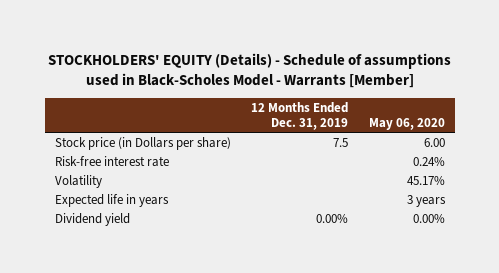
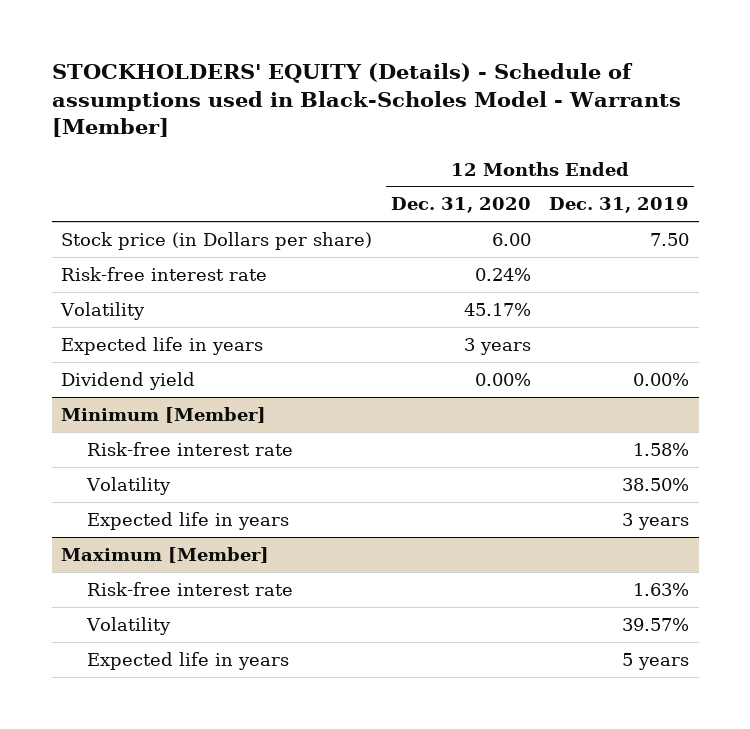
[368,117,445,130] May 06, 2020 -> none
none -> [390,197,531,214] Dec. 31, 2020
[333,137,349,147] 7.5 -> [650,232,690,246] 7.50
none -> [60,406,266,423] Minimum [Member]
none -> [86,441,293,456] Risk-free interest rate
none -> [85,476,171,495] Volatility
none -> [86,511,289,530] Expected life in years
none -> [60,546,269,563] Maximum [Member]
none -> [86,581,293,596] Risk-free interest rate
none -> [85,616,171,635] Volatility
none -> [86,651,289,670] Expected life in years

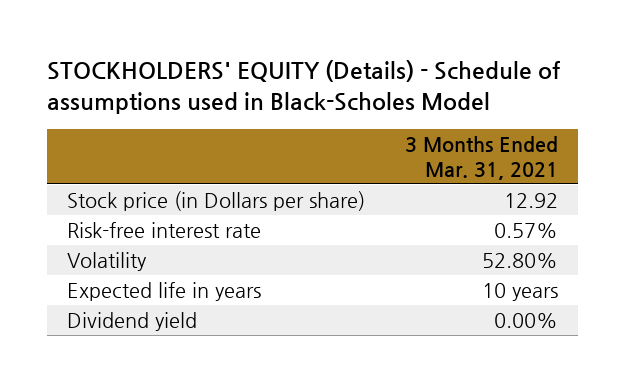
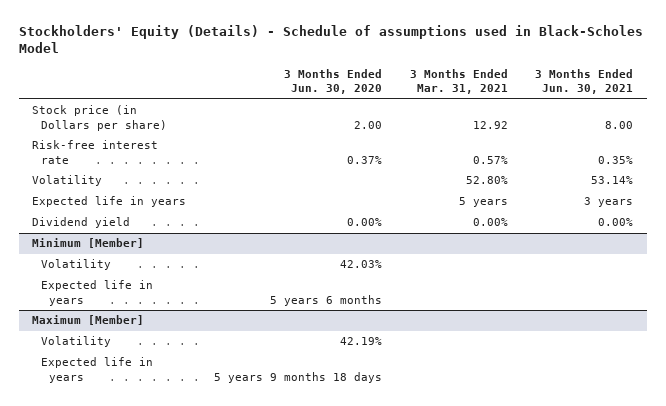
[47,60,562,114] STOCKHOLDERS' EQUITY (Details) - Schedule of assumptions used in Black-Scholes Model -> [18,24,643,53] Stockholders' Equity (Details) - Schedule of assumptions used in Black-Scholes Model
none -> [283,69,382,95] 3 Months Ended Jun. 30, 2020
none -> [535,69,634,95] 3 Months Ended Jun. 30, 2021
[482,283,559,302] 10 years -> [458,197,508,208] 5 years
none -> [32,238,145,249] Minimum [Member]
none -> [40,259,111,271] Volatility
none -> [40,280,153,306] Expected life in years
none -> [32,315,145,326] Maximum [Member]
none -> [40,336,111,348] Volatility
none -> [40,357,153,383] Expected life in years

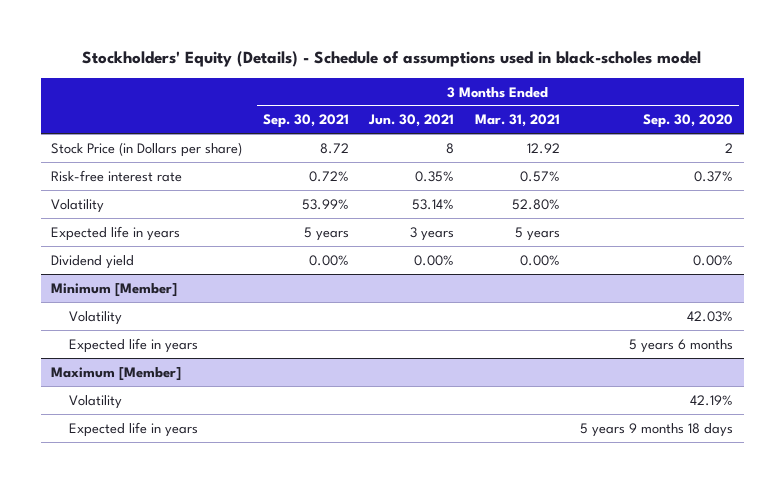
[18,24,643,53] Stockholders' Equity (Details) - Schedule of assumptions used in Black-Scholes Model -> [82,51,702,68] Stockholders' Equity (Details) - Schedule of assumptions used in black-scholes model
[283,69,382,95] 3 Months Ended Jun. 30, 2020 -> none
none -> [262,114,349,129] Sep. 30, 2021
none -> [643,114,734,129] Sep. 30, 2020
[32,105,167,131] Stock price (in Dollars per share) -> [50,141,242,157] Stock Price (in Dollars per share)
[605,120,634,129] 8.00 -> [446,142,455,154] 8

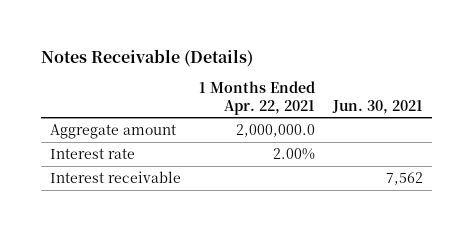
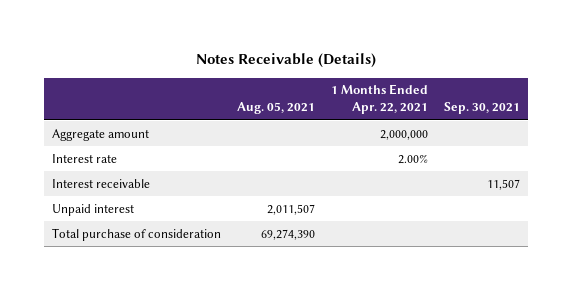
[331,99,423,114] Jun. 30, 2021 -> none
none -> [237,102,316,115] Aug. 05, 2021
none -> [444,102,521,115] Sep. 30, 2021
[235,123,315,137] 2,000,000.0 -> [380,129,429,140] 2,000,000
none -> [52,203,135,216] Unpaid interest
none -> [52,227,222,241] Total purchase of consideration

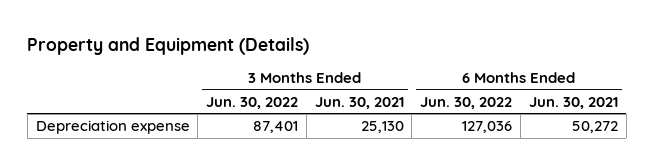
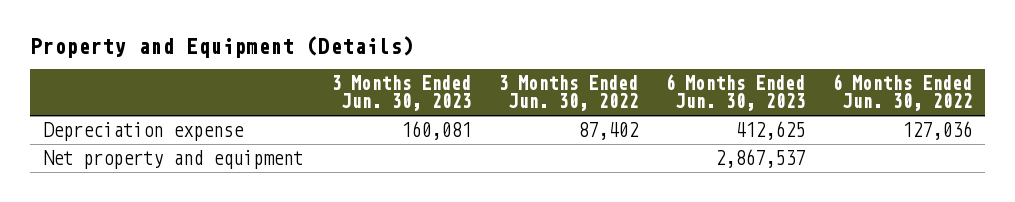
[314,96,404,109] Jun. 30, 2021 -> none
[528,96,618,109] Jun. 30, 2021 -> none
none -> [330,74,471,112] 3 Months Ended Jun. 30, 2023
none -> [664,73,805,112] 6 Months Ended Jun. 30, 2023
[253,121,299,134] 87,401 -> [577,121,639,140] 87,402
none -> [43,149,304,169] Net property and equipment

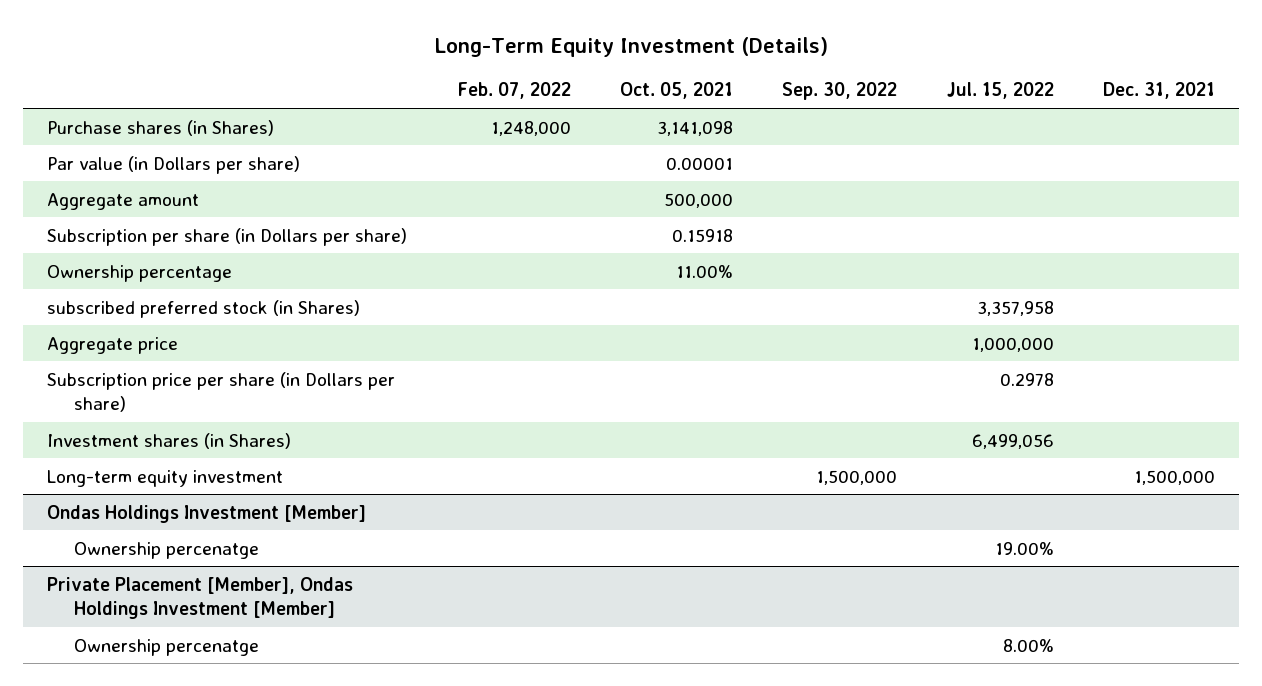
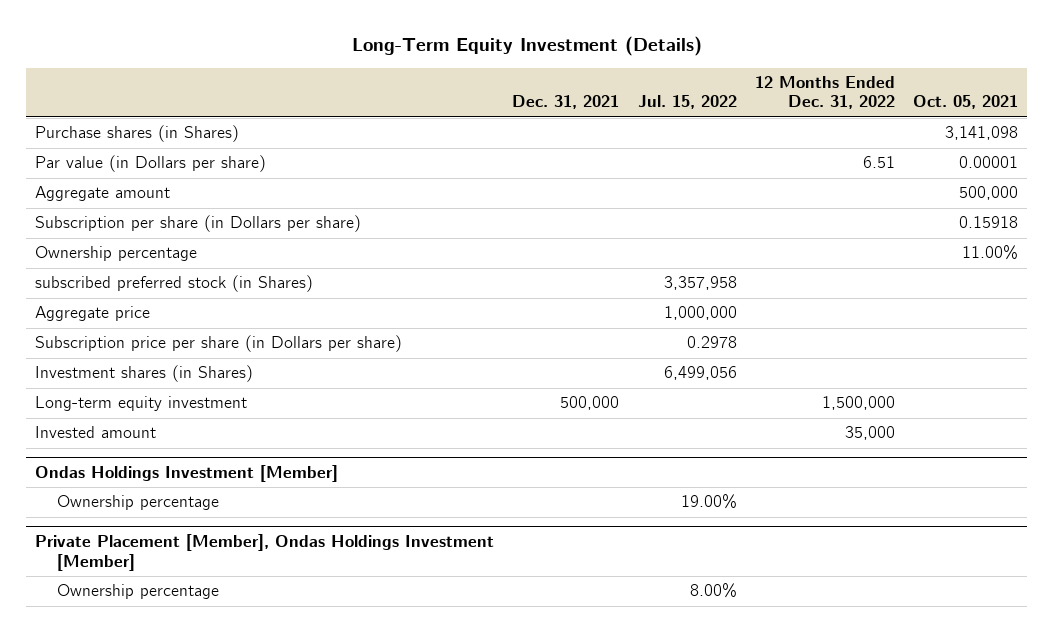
[456,82,571,100] Feb. 07, 2022 -> none
[782,82,898,101] Sep. 30, 2022 -> none
none -> [754,76,895,110] 12 Months Ended Dec. 31, 2022
[1133,469,1215,485] 1,500,000 -> [560,396,620,411] 500,000
none -> [34,426,156,439] Invested amount
[73,541,259,559] Ownership percenatge -> [57,495,220,511] Ownership percentage
[73,638,259,656] Ownership percenatge -> [57,584,220,600] Ownership percentage

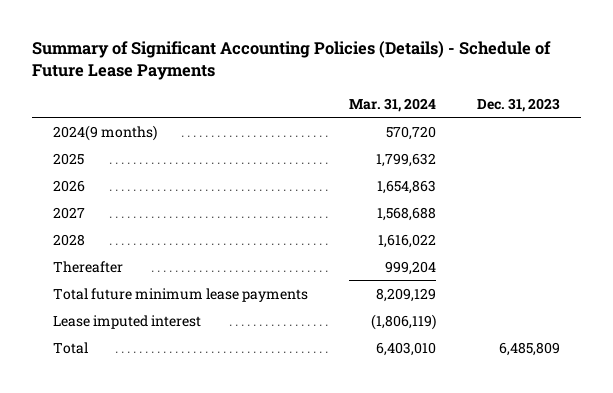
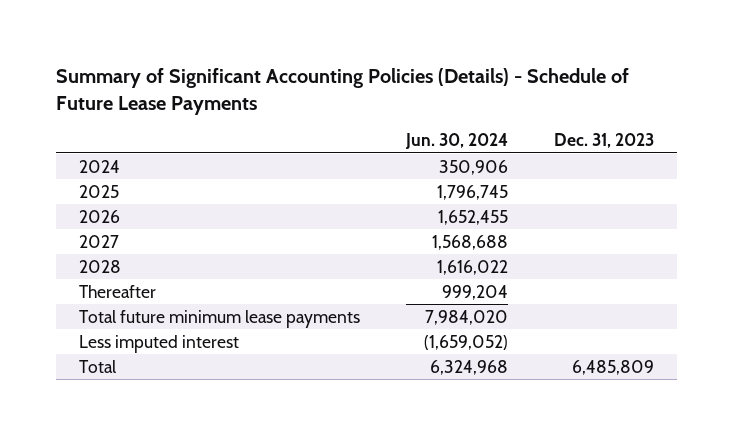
[348,97,436,112] Mar. 31, 2024 -> none
none -> [404,133,508,150] Jun. 30, 2024
[52,124,157,141] 2024(9 months) -> [78,159,120,173] 2024
[52,314,201,329] Lease imputed interest -> [78,334,239,353] Less imputed interest

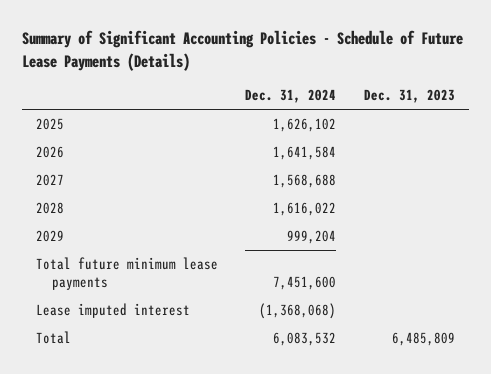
[55,68,629,116] Summary of Significant Accounting Policies (Details) - Schedule of Future Lease Payments -> [21,30,463,71] Summary of Significant Accounting Policies - Schedule of Future Lease Payments (Details)
[404,133,508,150] Jun. 30, 2024 -> none
none -> [245,89,337,104] Dec. 31, 2024
[78,159,120,173] 2024 -> none
[78,284,156,298] Thereafter -> [35,230,64,243] 2029
[78,334,239,353] Less imputed interest -> [35,303,190,319] Lease imputed interest

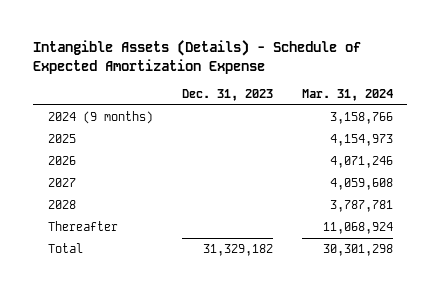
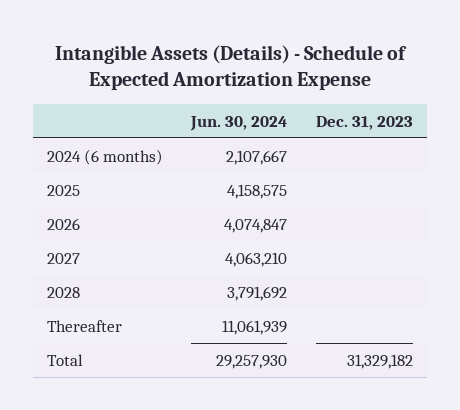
[301,88,393,101] Mar. 31, 2024 -> none
none -> [190,115,288,131] Jun. 30, 2024
[47,111,153,125] 2024 (9 months) -> [47,148,164,165] 2024 (6 months)

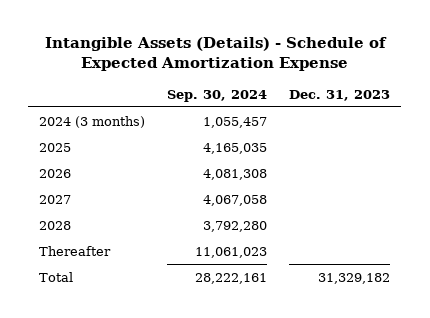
[190,115,288,131] Jun. 30, 2024 -> none
none -> [167,89,268,102] Sep. 30, 2024
[47,148,164,165] 2024 (6 months) -> [39,115,146,128] 2024 (3 months)

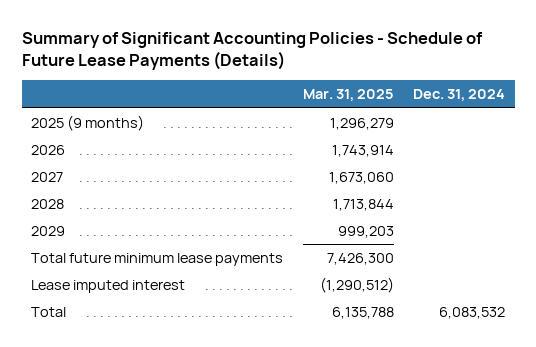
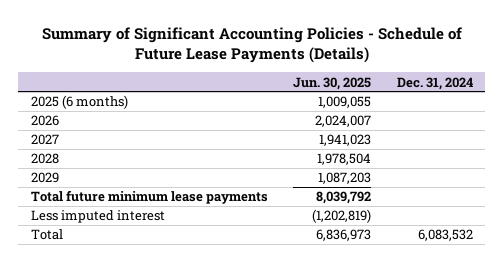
[302,89,394,102] Mar. 31, 2025 -> none
none -> [293,76,372,90] Jun. 30, 2025
[31,114,145,131] 2025 (9 months) -> [31,95,129,110] 2025 (6 months)
[31,279,186,293] Lease imputed interest -> [31,210,166,224] Less imputed interest

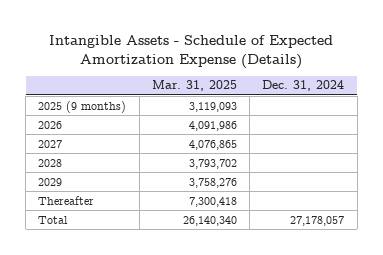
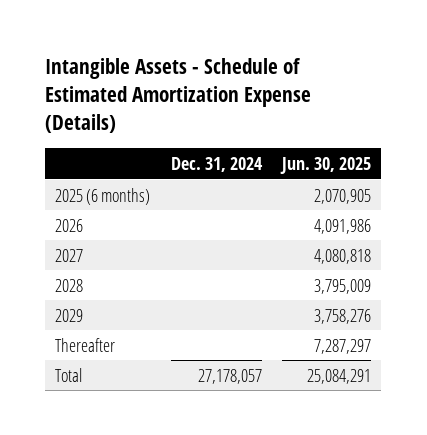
[49,34,334,69] Intangible Assets - Schedule of Expected Amortization Expense (Details) -> [45,57,312,133] Intangible Assets - Schedule of Estimated Amortization Expense (Details)
[151,80,237,92] Mar. 31, 2025 -> none
none -> [280,156,372,174] Jun. 30, 2025
[38,100,127,113] 2025 (9 months) -> [55,187,151,205] 2025 (6 months)

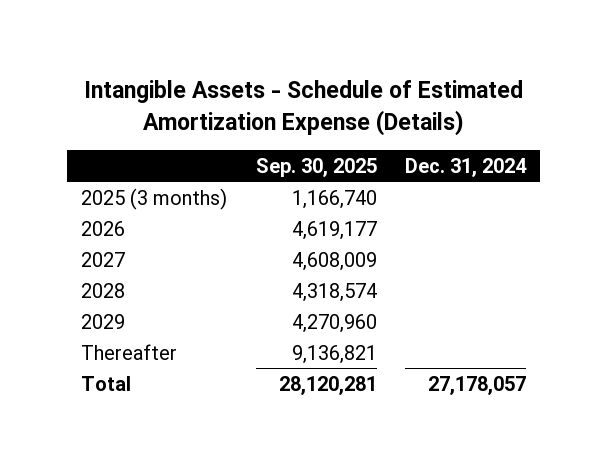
[280,156,372,174] Jun. 30, 2025 -> none
none -> [255,157,377,177] Sep. 30, 2025
[55,187,151,205] 2025 (6 months) -> [81,187,228,210] 2025 (3 months)

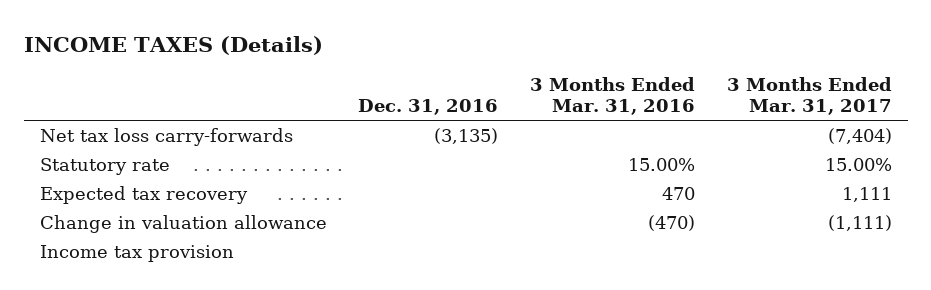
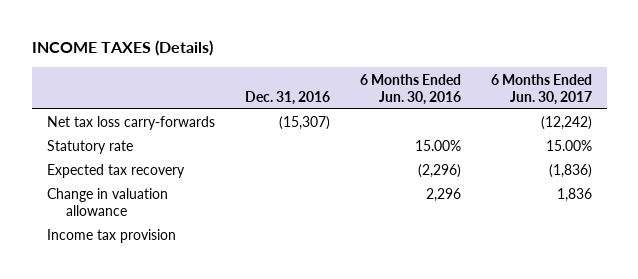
[530,77,696,116] 3 Months Ended Mar. 31, 2016 -> none
[726,77,892,116] 3 Months Ended Mar. 31, 2017 -> none
none -> [359,73,461,105] 6 Months Ended Jun. 30, 2016
none -> [490,73,592,105] 6 Months Ended Jun. 30, 2017
[434,128,499,145] (3,135) -> [278,116,330,131] (15,307)

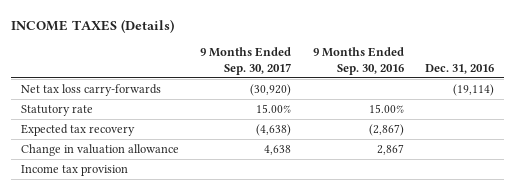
[359,73,461,105] 6 Months Ended Jun. 30, 2016 -> none
[490,73,592,105] 6 Months Ended Jun. 30, 2017 -> none
none -> [200,47,292,75] 9 Months Ended Sep. 30, 2017
none -> [312,47,404,75] 9 Months Ended Sep. 30, 2016
[278,116,330,131] (15,307) -> [452,84,494,97] (19,114)

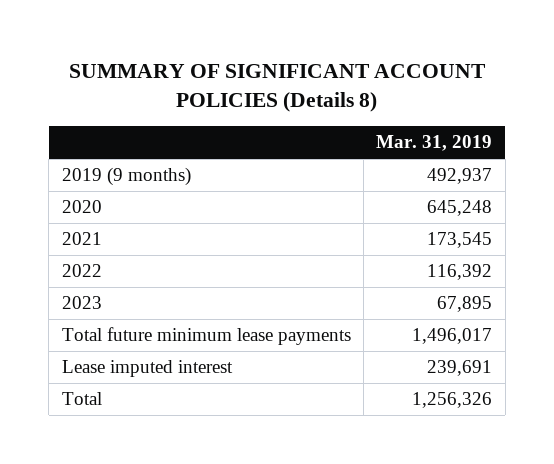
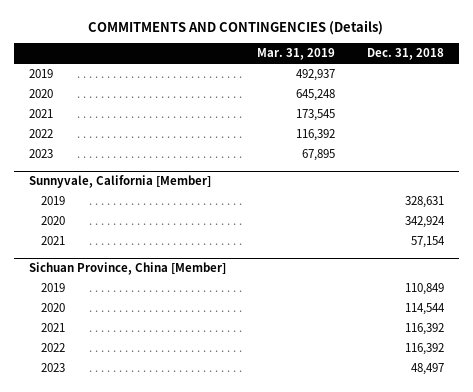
[68,63,486,113] SUMMARY OF SIGNIFICANT ACCOUNT POLICIES (Details 8) -> [88,19,384,35] COMMITMENTS AND CONTINGENCIES (Details)
none -> [366,48,444,61] Dec. 31, 2018
[61,167,191,187] 2019 (9 months) -> [29,69,54,79] 2019
[61,327,351,346] Total future minimum lease payments -> none
[61,360,233,378] Lease imputed interest -> none
[61,392,102,406] Total -> none
none -> [29,175,212,189] Sunnyvale, California [Member]
none -> [41,196,66,206] 2019
none -> [41,216,66,226] 2020
none -> [41,236,66,246] 2021
none -> [29,262,227,276] Sichuan Province, China [Member]
none -> [41,283,66,293] 2019
none -> [41,303,66,313] 2020
none -> [41,323,66,333] 2021
none -> [41,343,66,353] 2022
none -> [41,363,66,373] 2023

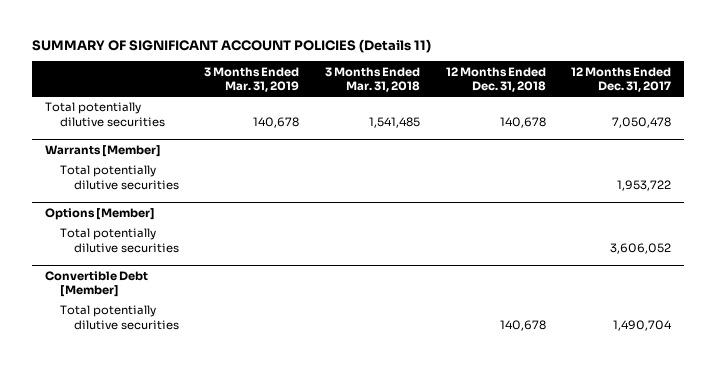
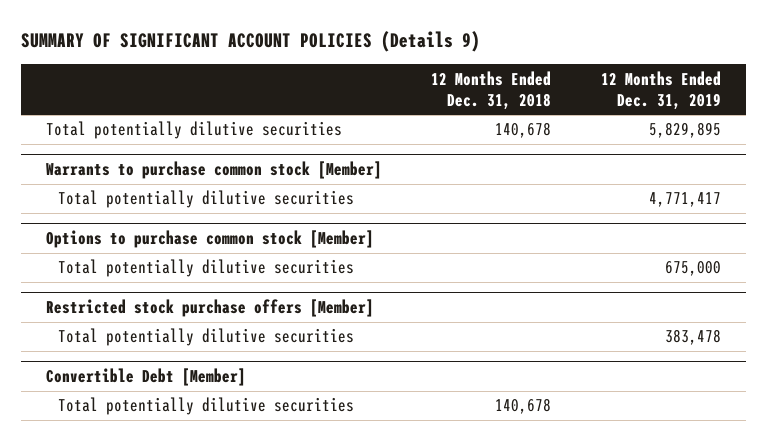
[32,38,432,53] SUMMARY OF SIGNIFICANT ACCOUNT POLICIES (Details 11) -> [21,31,481,53] SUMMARY OF SIGNIFICANT ACCOUNT POLICIES (Details 9)
[204,66,300,93] 3 Months Ended Mar. 31, 2019 -> none
[324,66,420,93] 3 Months Ended Mar. 31, 2018 -> none
[571,66,672,93] 12 Months Ended Dec. 31, 2017 -> none
none -> [600,70,721,110] 12 Months Ended Dec. 31, 2019
[45,144,162,157] Warrants [Member] -> [45,160,382,179] Warrants to purchase common stock [Member]
[45,207,156,220] Options [Member] -> [45,229,374,248] Options to purchase common stock [Member]
none -> [45,298,374,317] Restricted stock purchase offers [Member]
none -> [57,328,354,347] Total potentially dilutive securities

